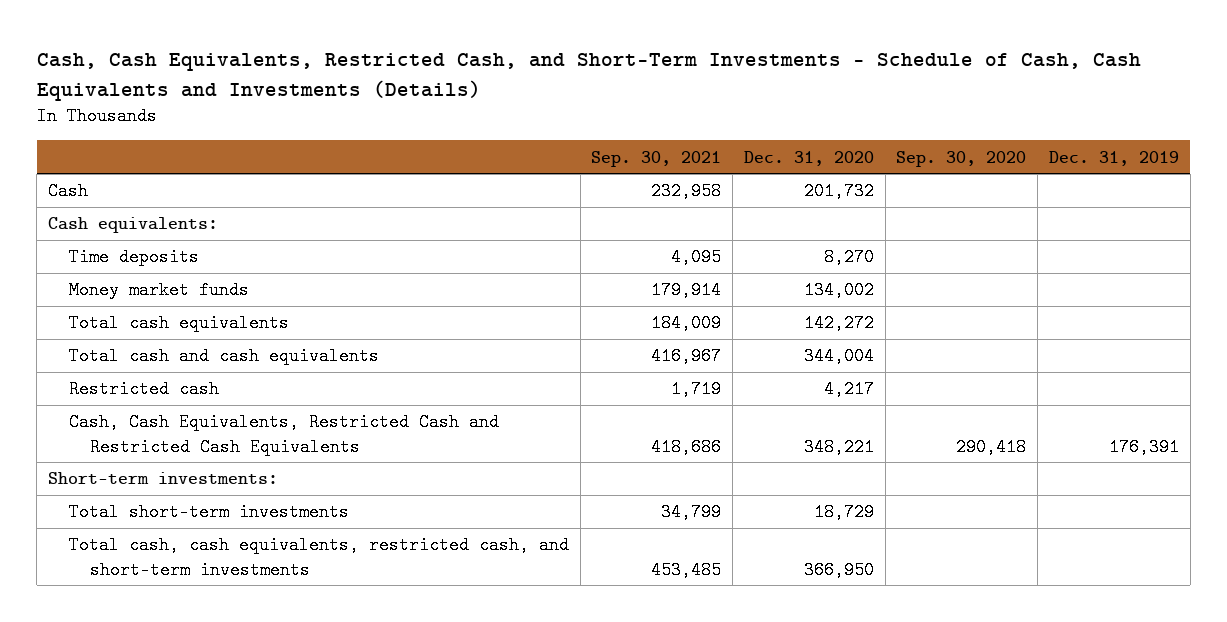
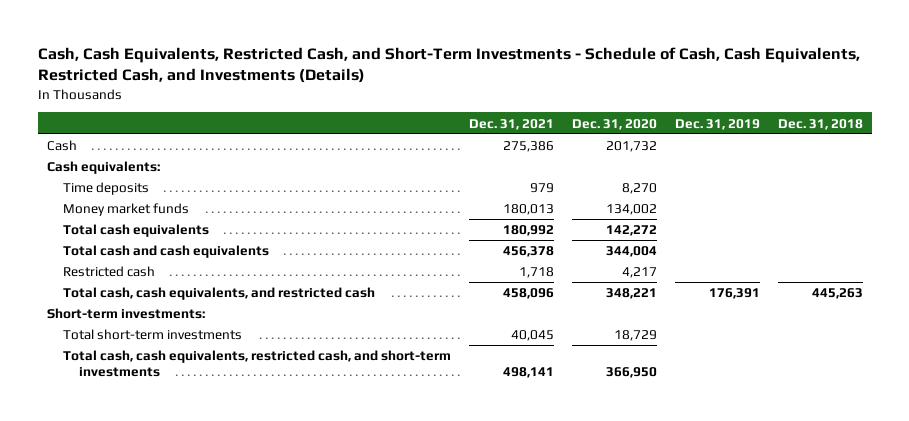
[36,53,1141,101] Cash, Cash Equivalents, Restricted Cash, and Short-Term Investments - Schedule of Cash, Cash Equivalents and Investments (Details) -> [37,46,860,84] Cash, Cash Equivalents, Restricted Cash, and Short-Term Investments - Schedule of Cash, Cash Equivalents, Restricted Cash, and Investments (Details)
[591,150,722,167] Sep. 30, 2021 -> none
[896,150,1027,167] Sep. 30, 2020 -> none
none -> [468,118,554,130] Dec. 31, 2021
none -> [777,118,863,130] Dec. 31, 2018
[68,413,499,456] Cash, Cash Equivalents, Restricted Cash and Restricted Cash Equivalents -> [62,287,375,301] Total cash, cash equivalents, and restricted cash

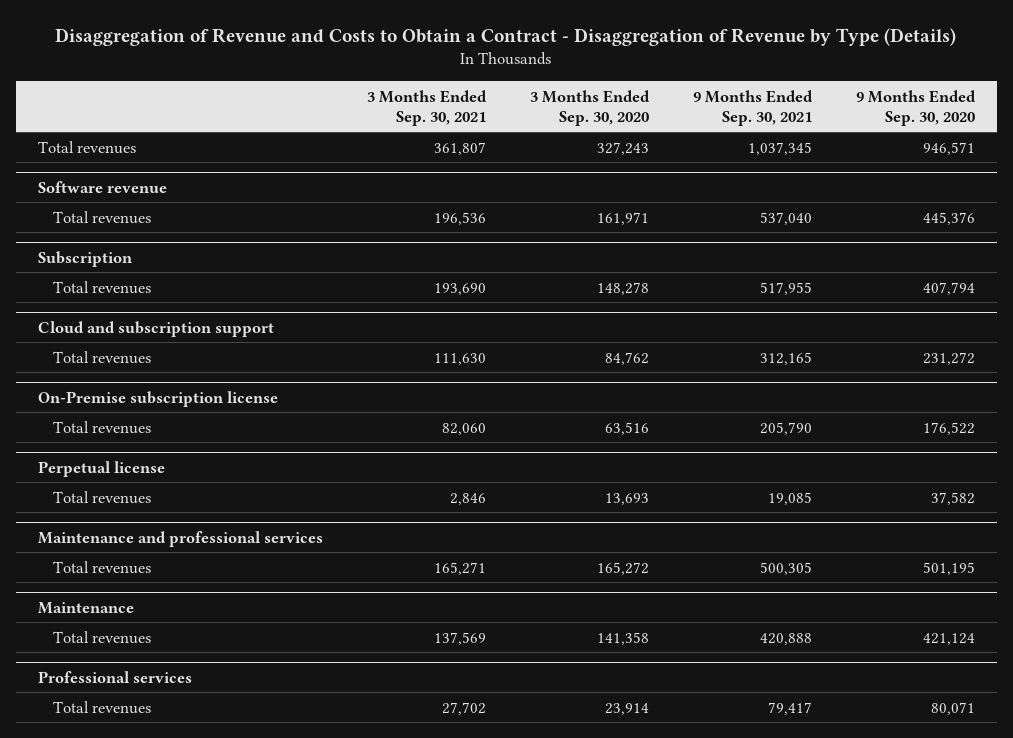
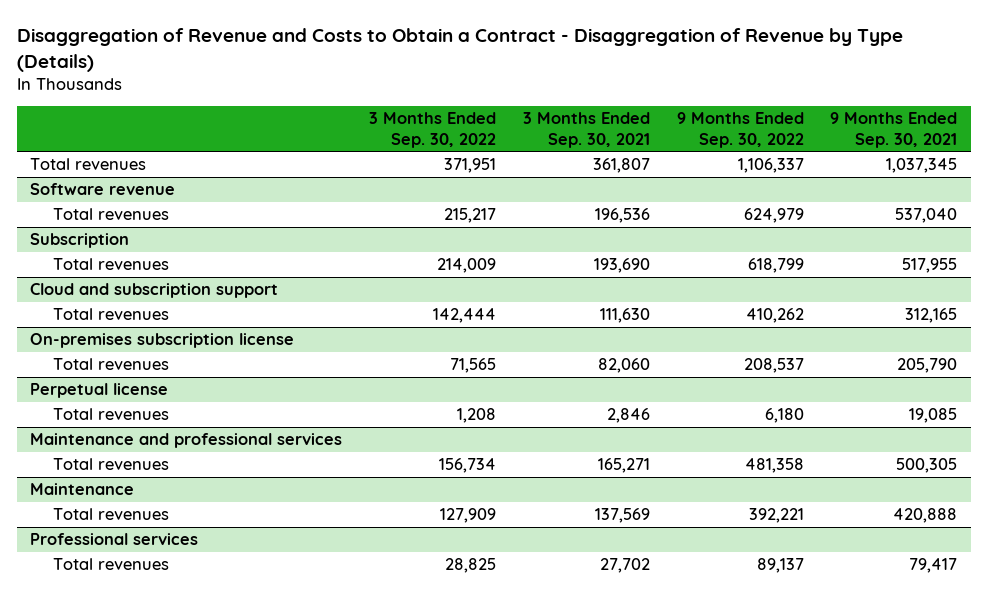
[529,89,650,126] 3 Months Ended Sep. 30, 2020 -> none
[855,89,976,126] 9 Months Ended Sep. 30, 2020 -> none
none -> [369,112,497,148] 3 Months Ended Sep. 30, 2022
none -> [676,112,804,148] 9 Months Ended Sep. 30, 2022
[38,390,279,407] On-Premise subscription license -> [30,333,295,349] On-premises subscription license

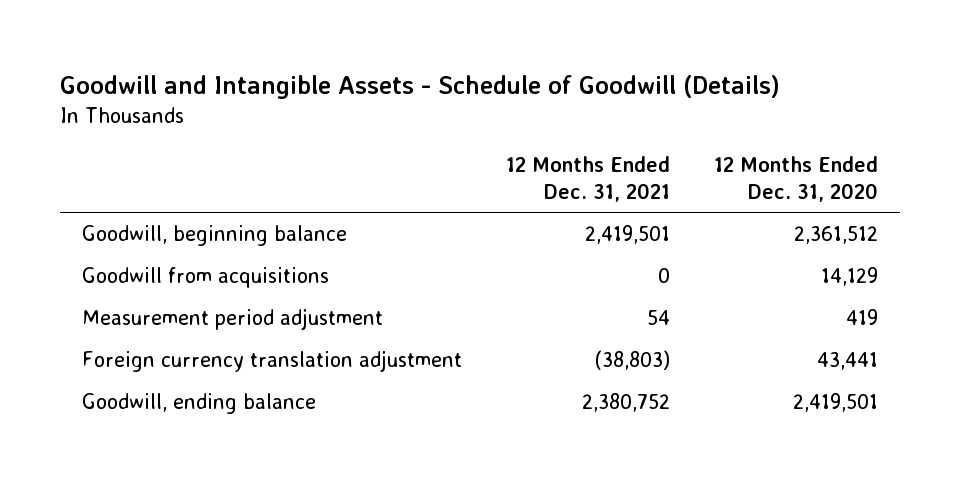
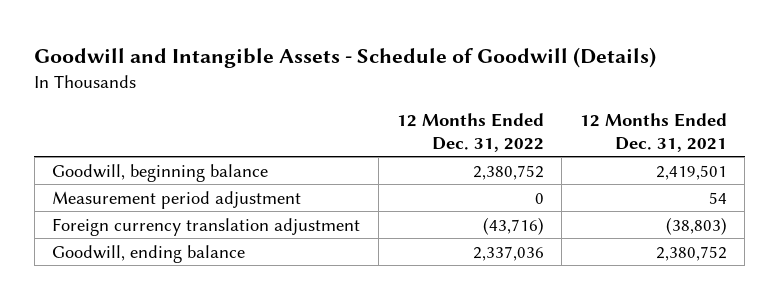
[713,156,878,202] 12 Months Ended Dec. 31, 2020 -> none
none -> [396,113,544,152] 12 Months Ended Dec. 31, 2022
[82,267,330,289] Goodwill from acquisitions -> none

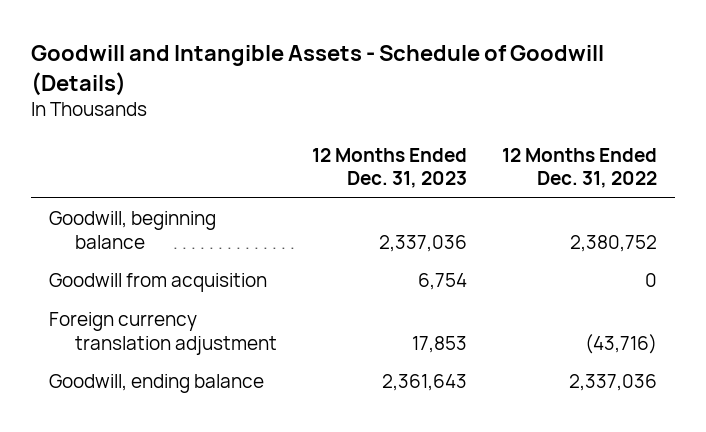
[579,113,727,152] 12 Months Ended Dec. 31, 2021 -> none
none -> [312,147,468,189] 12 Months Ended Dec. 31, 2023
[52,190,302,209] Measurement period adjustment -> none
none -> [48,273,267,293] Goodwill from acquisition

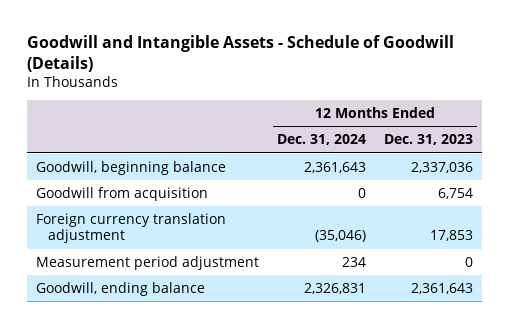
[502,147,658,189] 12 Months Ended Dec. 31, 2022 -> none
none -> [277,134,367,146] Dec. 31, 2024
none -> [36,255,260,270] Measurement period adjustment

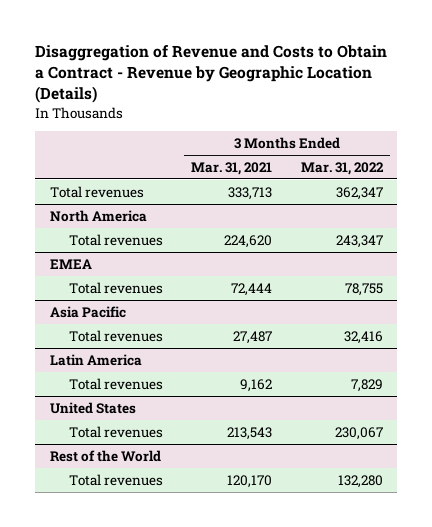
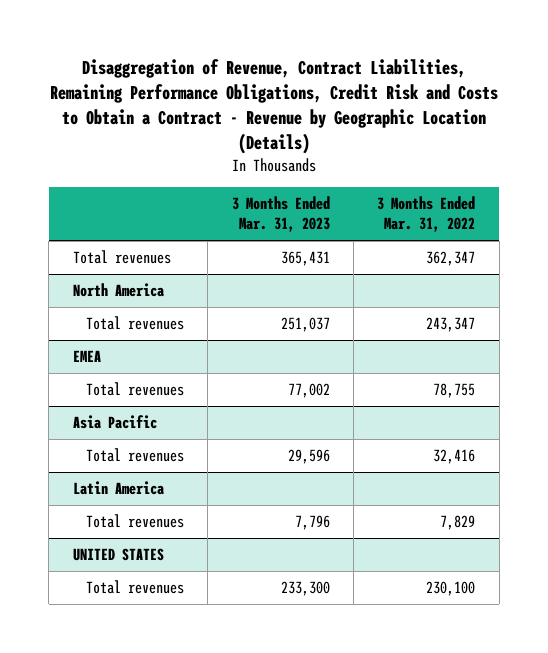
[35,44,388,104] Disaggregation of Revenue and Costs to Obtain a Contract - Revenue by Geographic Location (Details) -> [50,58,499,154] Disaggregation of Revenue, Contract Liabilities, Remaining Performance Obligations, Credit Risk and Costs to Obtain a Contract - Revenue by Geographic Location (Details)
[191,161,273,175] Mar. 31, 2021 -> none
none -> [231,195,330,233] 3 Months Ended Mar. 31, 2023
[49,449,161,462] Rest of the World -> none
[68,473,163,486] Total revenues -> none
[49,401,136,414] United States -> [72,547,164,561] UNITED STATES
[334,426,383,440] 230,067 -> [426,580,476,596] 230,100

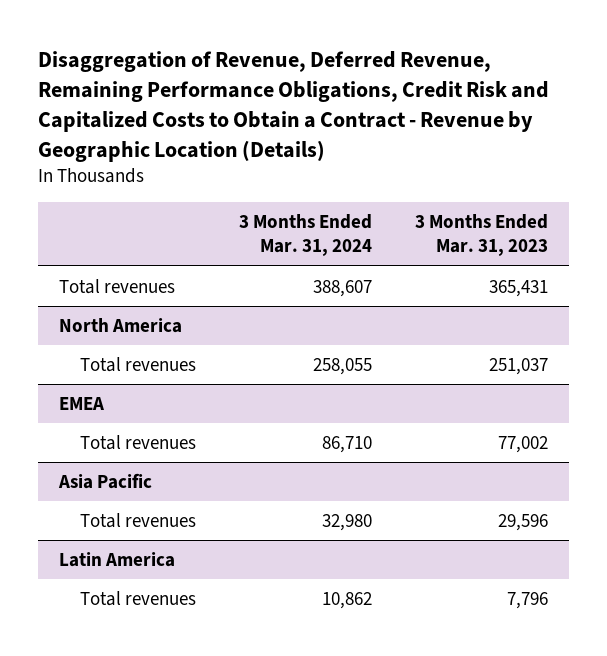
[50,58,499,154] Disaggregation of Revenue, Contract Liabilities, Remaining Performance Obligations, Credit Risk and Costs to Obtain a Contract - Revenue by Geographic Location (Details) -> [37,51,549,162] Disaggregation of Revenue, Deferred Revenue, Remaining Performance Obligations, Credit Risk and Capitalized Costs to Obtain a Contract - Revenue by Geographic Location (Details)
[377,195,476,233] 3 Months Ended Mar. 31, 2022 -> none
none -> [238,213,372,257] 3 Months Ended Mar. 31, 2024
[72,547,164,561] UNITED STATES -> none
[85,579,184,594] Total revenues -> none

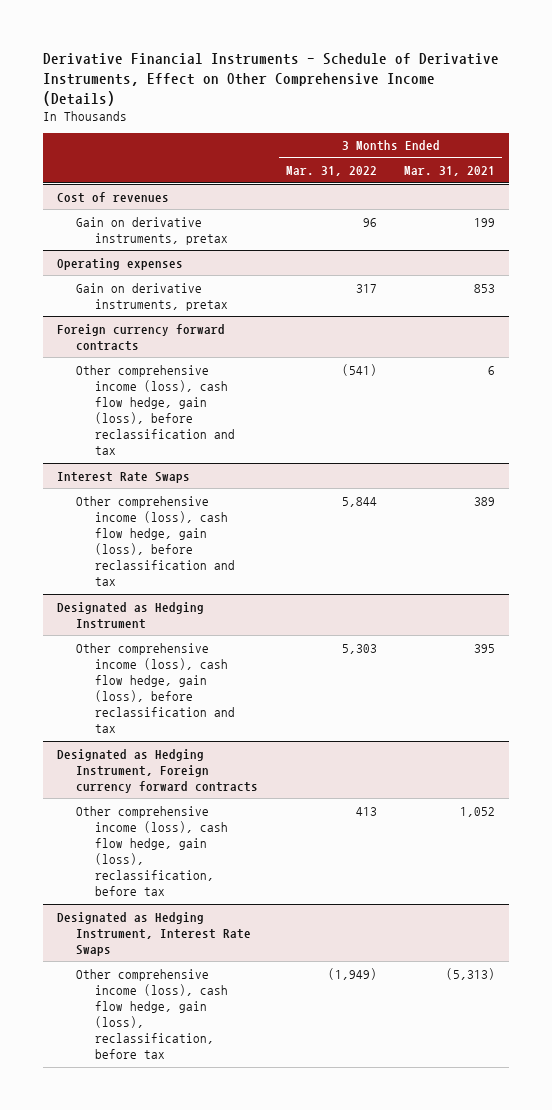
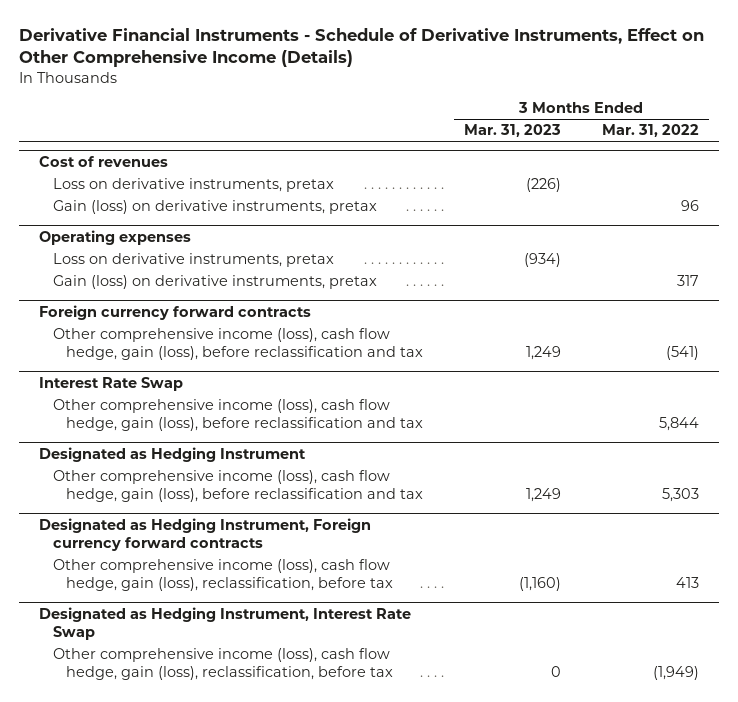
[404,166,496,177] Mar. 31, 2021 -> none
none -> [463,124,561,138] Mar. 31, 2023
none -> [52,178,334,193] Loss on derivative instruments, pretax
[76,216,229,245] Gain on derivative instruments, pretax -> [52,200,377,215] Gain (loss) on derivative instruments, pretax
none -> [52,253,334,268] Loss on derivative instruments, pretax
[76,282,229,311] Gain on derivative instruments, pretax -> [52,275,377,290] Gain (loss) on derivative instruments, pretax
[57,471,191,483] Interest Rate Swaps -> [39,376,184,391] Interest Rate Swap
[57,911,252,956] Designated as Hedging Instrument, Interest Rate Swaps -> [39,606,412,640] Designated as Hedging Instrument, Interest Rate Swap

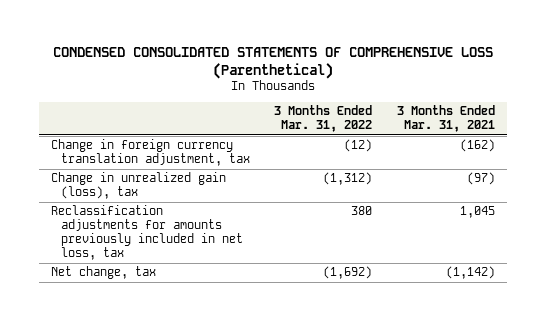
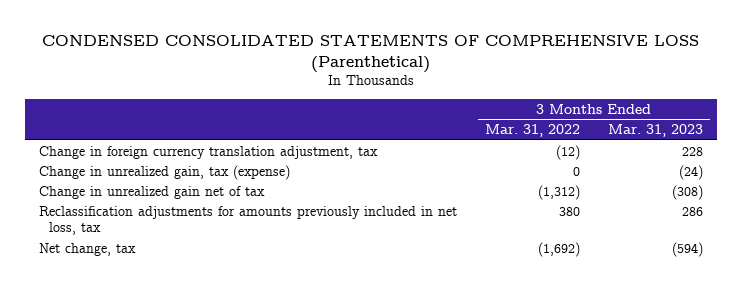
[396,105,495,133] 3 Months Ended Mar. 31, 2021 -> none
none -> [607,124,703,138] Mar. 31, 2023
none -> [39,164,291,180] Change in unrealized gain, tax (expense)
[51,172,227,200] Change in unrealized gain (loss), tax -> [39,185,266,199] Change in unrealized gain net of tax

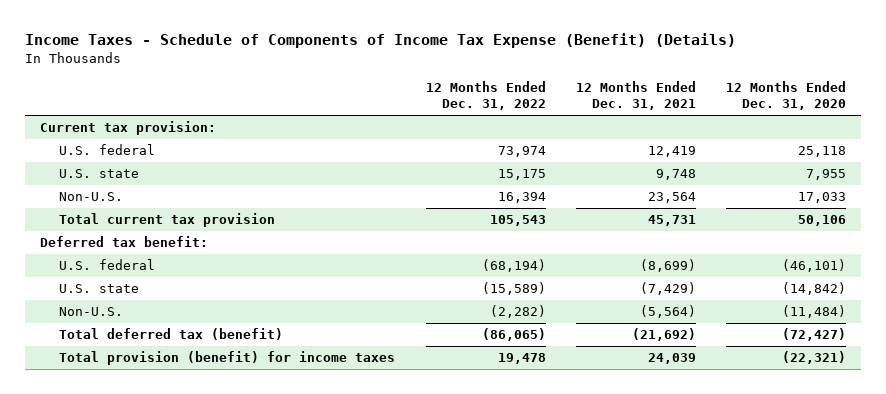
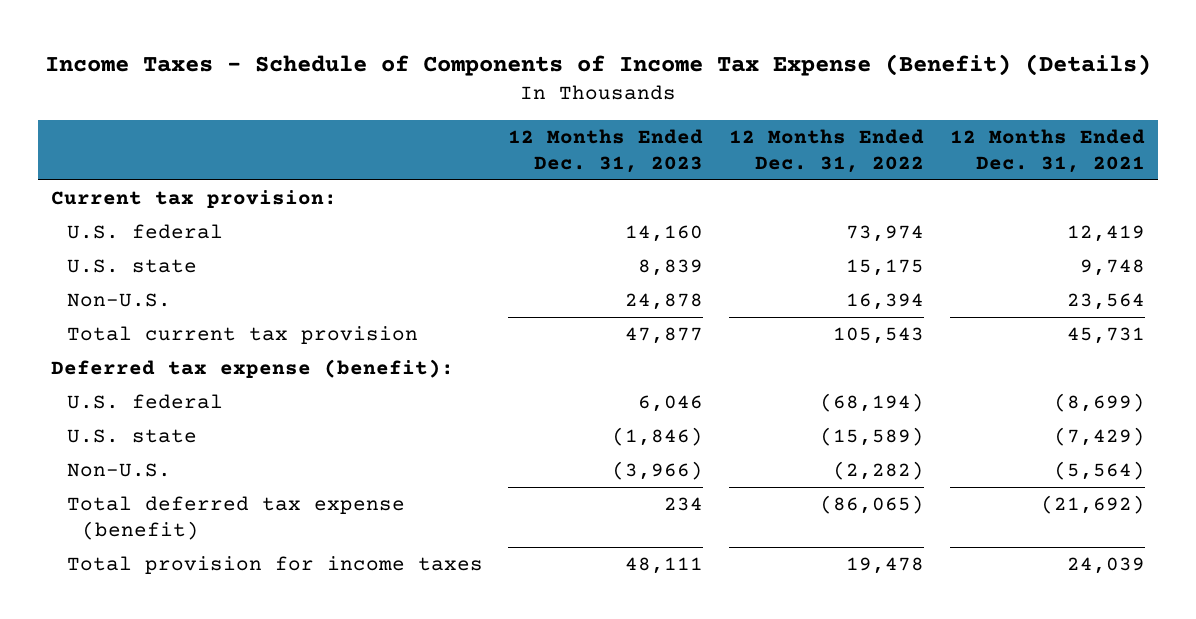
[726,81,847,111] 12 Months Ended Dec. 31, 2020 -> none
none -> [508,128,704,173] 12 Months Ended Dec. 31, 2023
[40,236,209,248] Deferred tax benefit: -> [50,358,454,378] Deferred tax expense (benefit):
[59,328,284,341] Total deferred tax (benefit) -> [66,495,405,540] Total deferred tax expense (benefit)
[59,351,396,366] Total provision (benefit) for income taxes -> [66,555,483,574] Total provision for income taxes

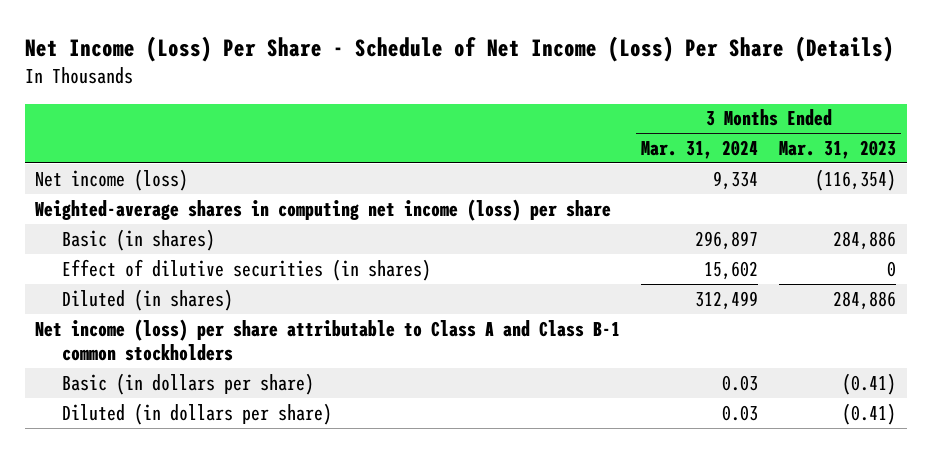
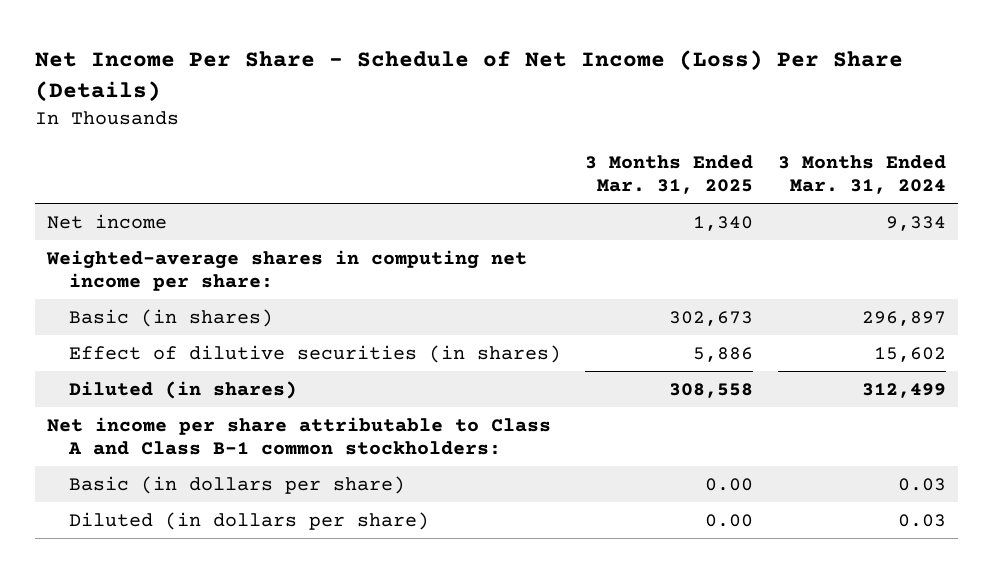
[24,36,894,63] Net Income (Loss) Per Share - Schedule of Net Income (Loss) Per Share (Details) -> [34,49,903,103] Net Income Per Share - Schedule of Net Income (Loss) Per Share (Details)
[779,140,897,160] Mar. 31, 2023 -> none
none -> [585,154,754,195] 3 Months Ended Mar. 31, 2025
[35,168,189,191] Net income (loss) -> [47,213,168,229] Net income
[35,198,612,221] Weighted-average shares in computing net income (loss) per share -> [46,249,528,292] Weighted-average shares in computing net income per share:
[35,318,621,362] Net income (loss) per share attributable to Class A and Class B-1 common stockholders -> [47,416,552,456] Net income per share attributable to Class A and Class B-1 common stockholders:

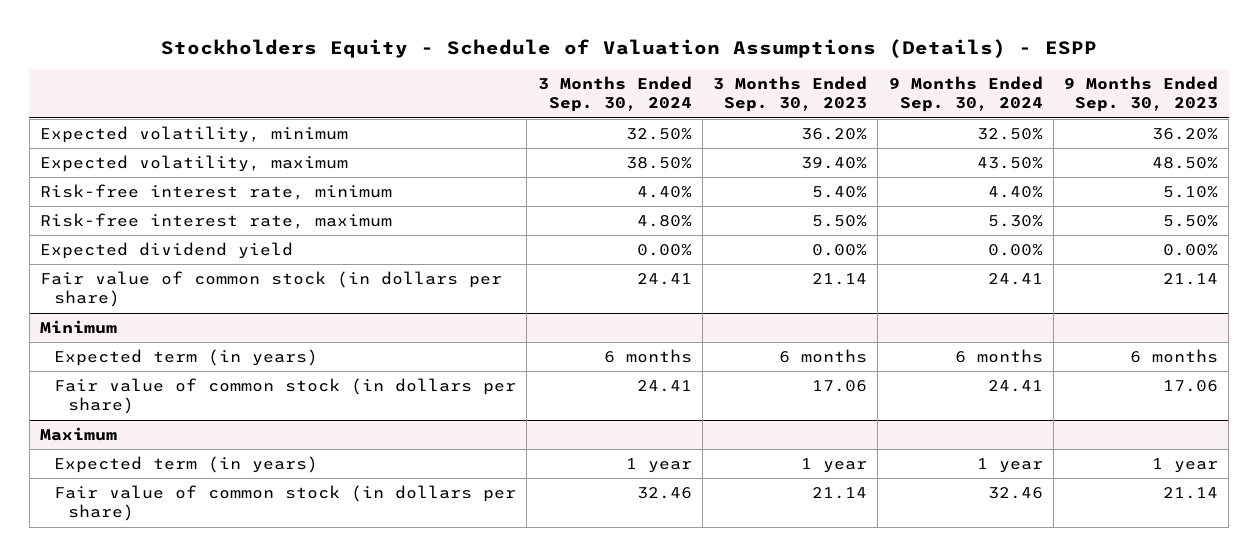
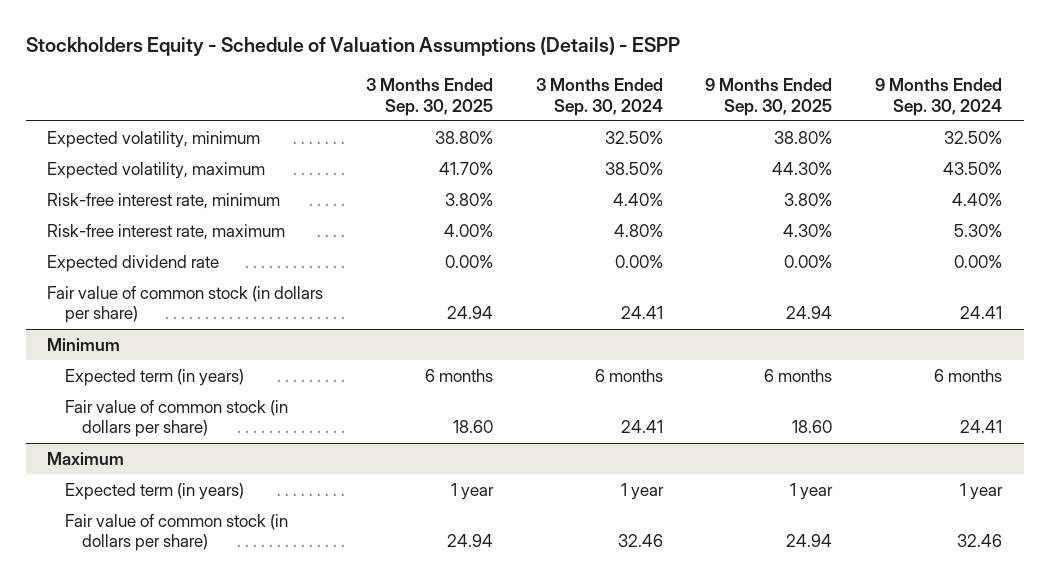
[713,76,868,113] 3 Months Ended Sep. 30, 2023 -> none
[1064,76,1219,113] 9 Months Ended Sep. 30, 2023 -> none
none -> [366,77,494,116] 3 Months Ended Sep. 30, 2025
none -> [705,77,833,116] 9 Months Ended Sep. 30, 2025
[40,242,294,260] Expected dividend yield -> [47,254,220,272] Expected dividend rate

